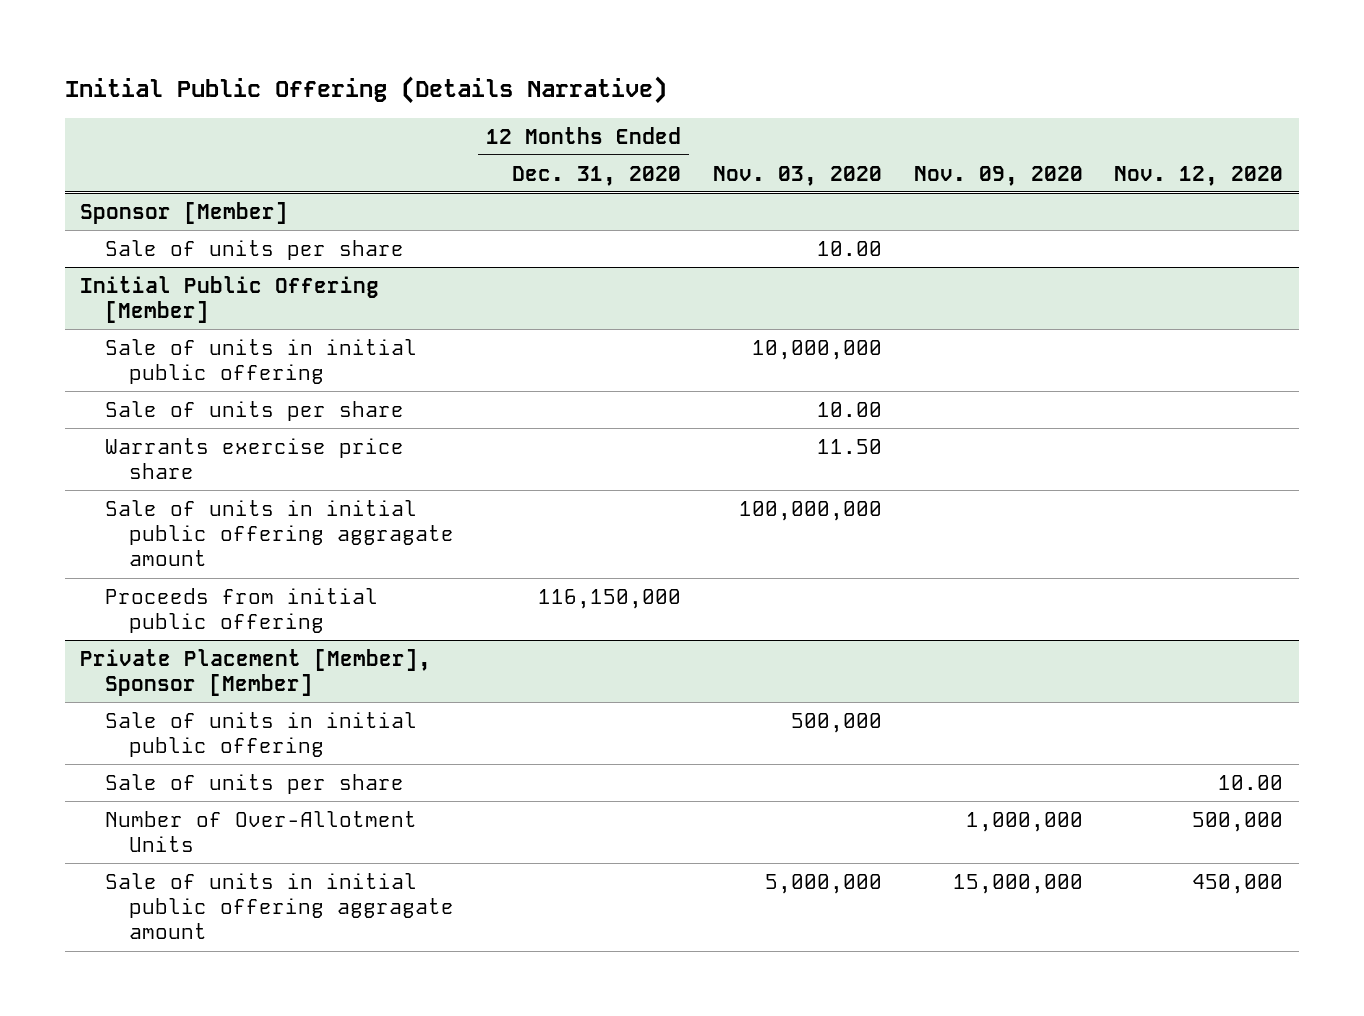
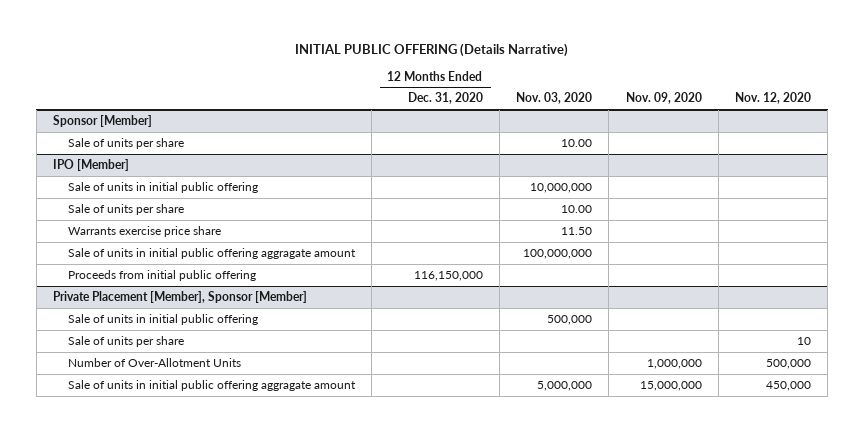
[64,75,667,104] Initial Public Offering (Details Narrative) -> [294,42,568,57] INITIAL PUBLIC OFFERING (Details Narrative)
[80,275,380,324] Initial Public Offering [Member] -> [52,159,129,172] IPO [Member]
[1218,774,1284,790] 10.00 -> [796,337,811,346] 10

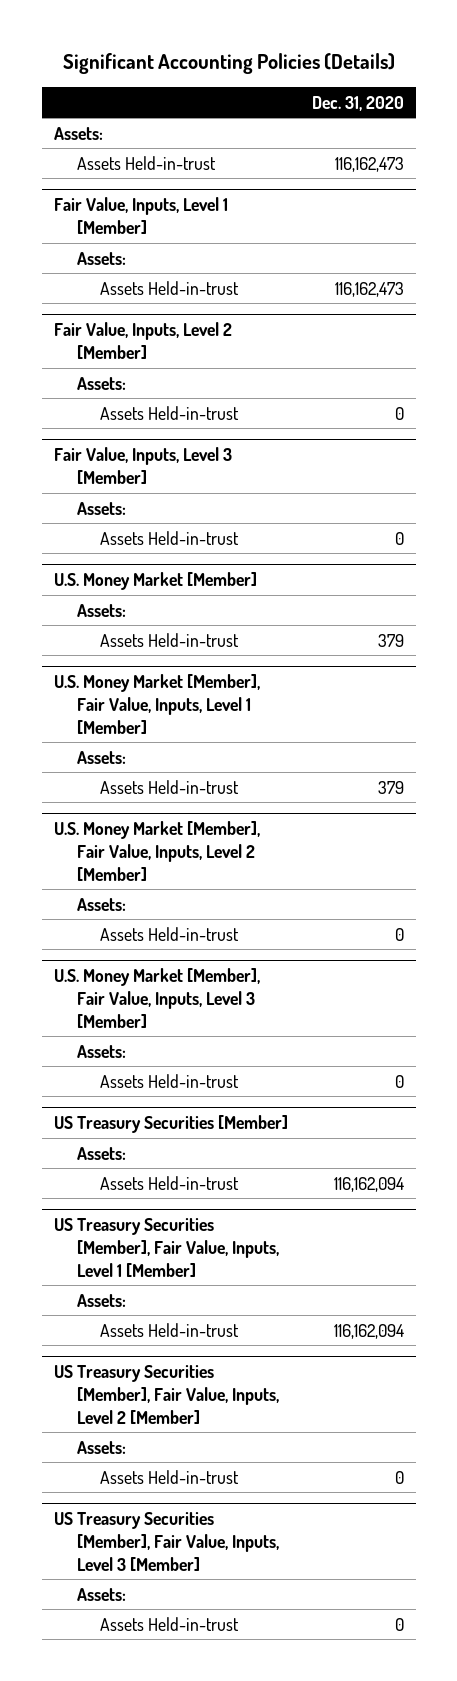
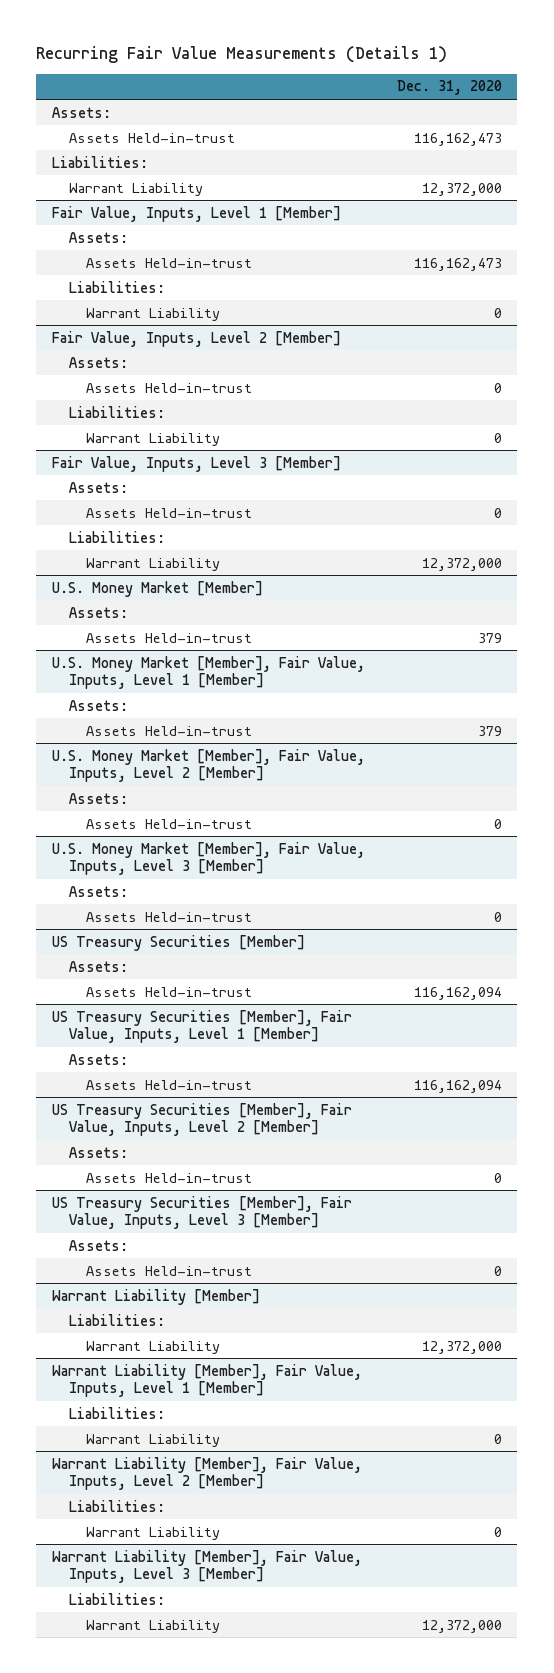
[62,53,395,75] Significant Accounting Policies (Details) -> [36,46,448,64] Recurring Fair Value Measurements (Details 1)
none -> [52,155,149,168] Liabilities:
none -> [69,182,204,196] Warrant Liability
none -> [69,280,166,293] Liabilities:
none -> [86,307,221,321] Warrant Liability
none -> [69,405,166,418] Liabilities:
none -> [86,432,221,446] Warrant Liability
none -> [69,530,166,543] Liabilities:
none -> [86,557,221,571] Warrant Liability
none -> [52,1288,261,1305] Warrant Liability [Member]
none -> [69,1313,166,1326] Liabilities:
none -> [86,1340,221,1354] Warrant Liability
none -> [52,1363,363,1398] Warrant Liability [Member], Fair Value, Inputs, Level 1 [Member]
none -> [69,1406,166,1419] Liabilities:
none -> [86,1433,221,1447] Warrant Liability
none -> [52,1456,363,1491] Warrant Liability [Member], Fair Value, Inputs, Level 2 [Member]
none -> [69,1499,166,1512] Liabilities:
none -> [86,1526,221,1540] Warrant Liability
none -> [52,1549,363,1584] Warrant Liability [Member], Fair Value, Inputs, Level 3 [Member]
none -> [69,1592,166,1605] Liabilities:
none -> [86,1619,221,1633] Warrant Liability

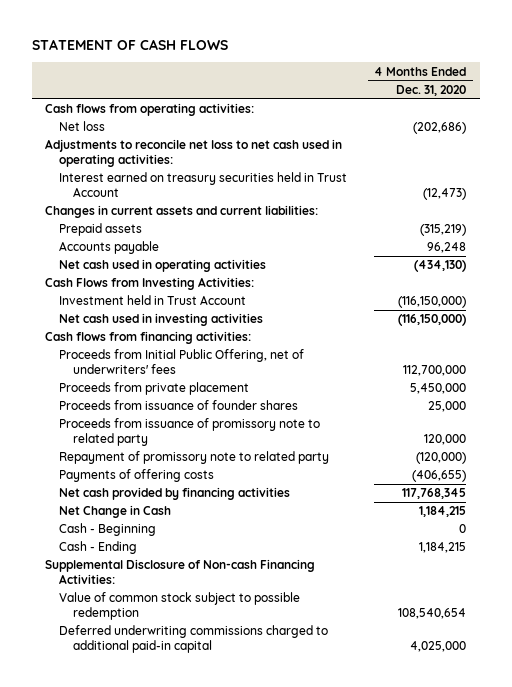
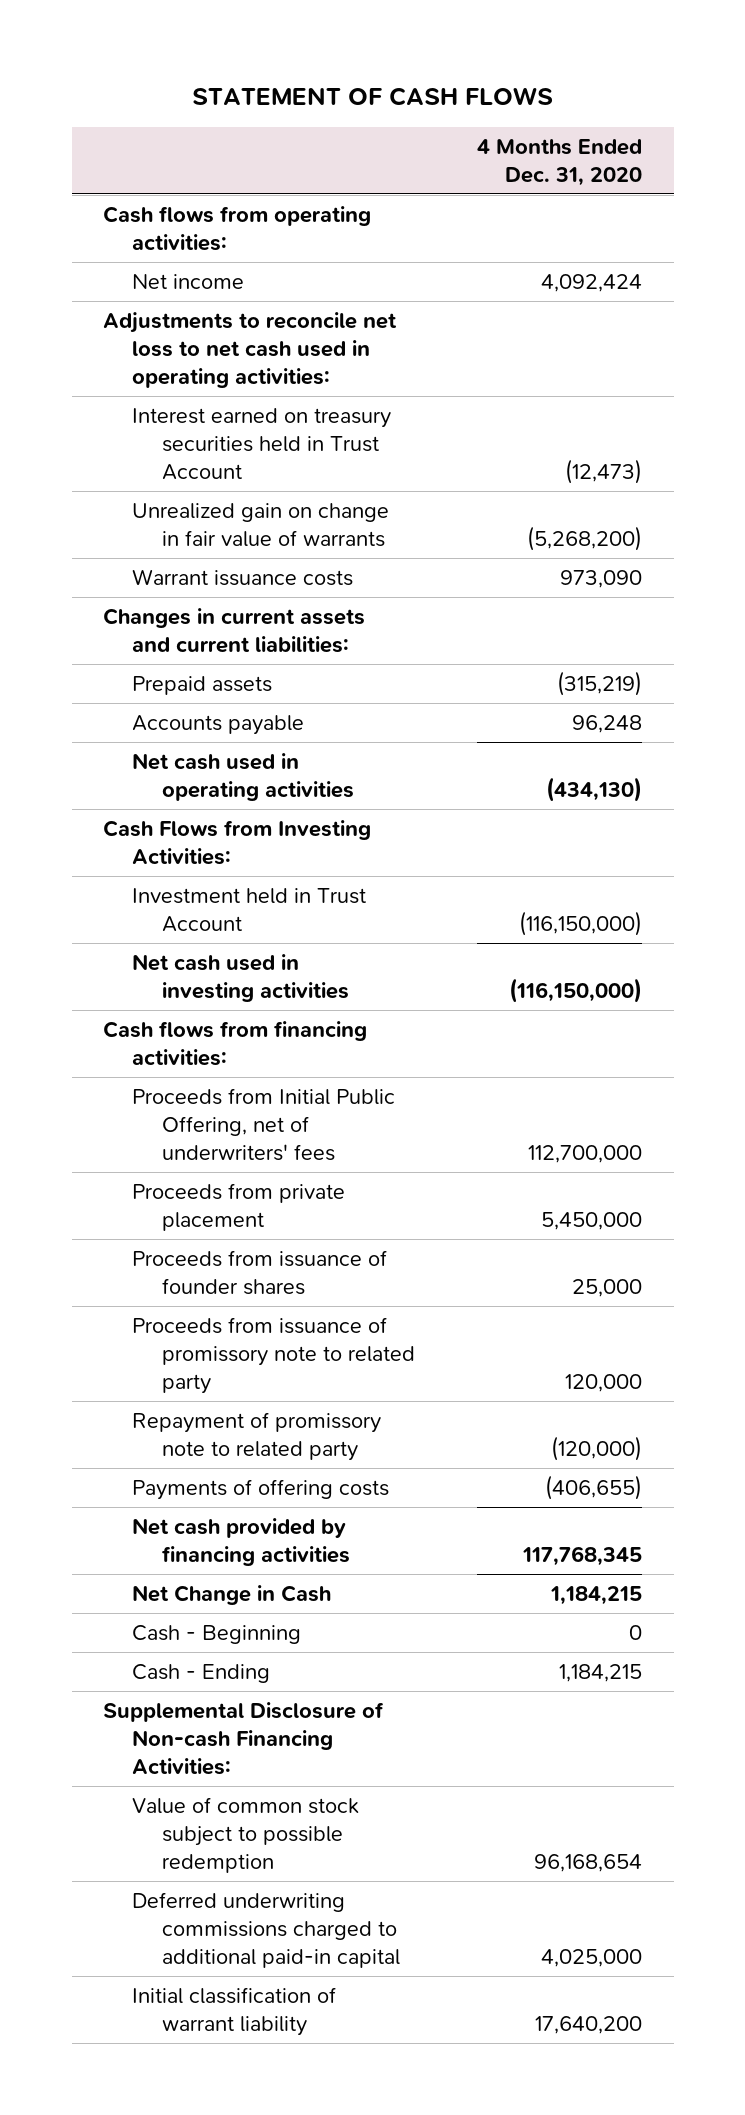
[59,121,106,132] Net loss -> [132,273,245,289] Net income
[413,122,467,135] (202,686) -> [541,273,643,292] 4,092,424
none -> [132,502,390,547] Unrealized gain on change in fair value of warrants
none -> [132,568,354,586] Warrant issuance costs
[398,608,467,620] 108,540,654 -> [534,1853,643,1872] 96,168,654
none -> [132,1986,337,2036] Initial classification of warrant liability

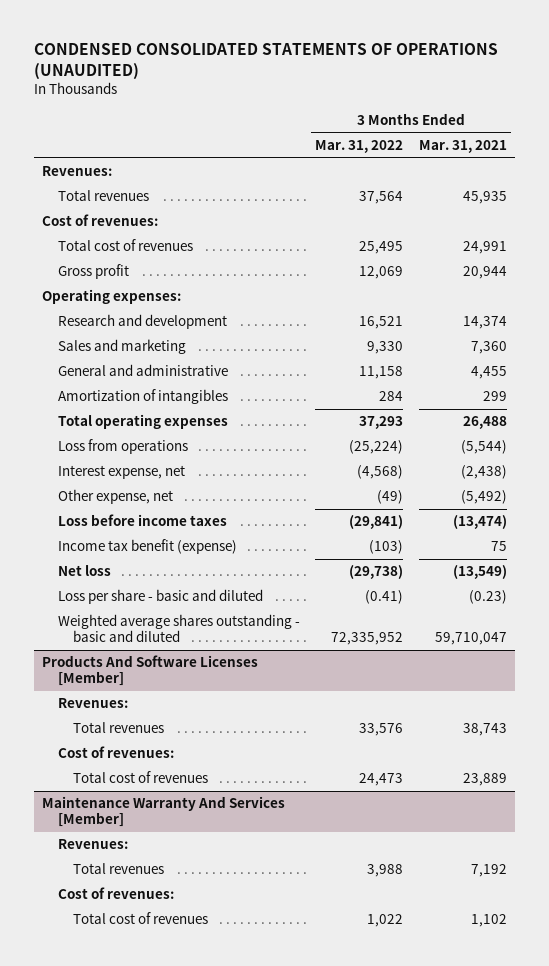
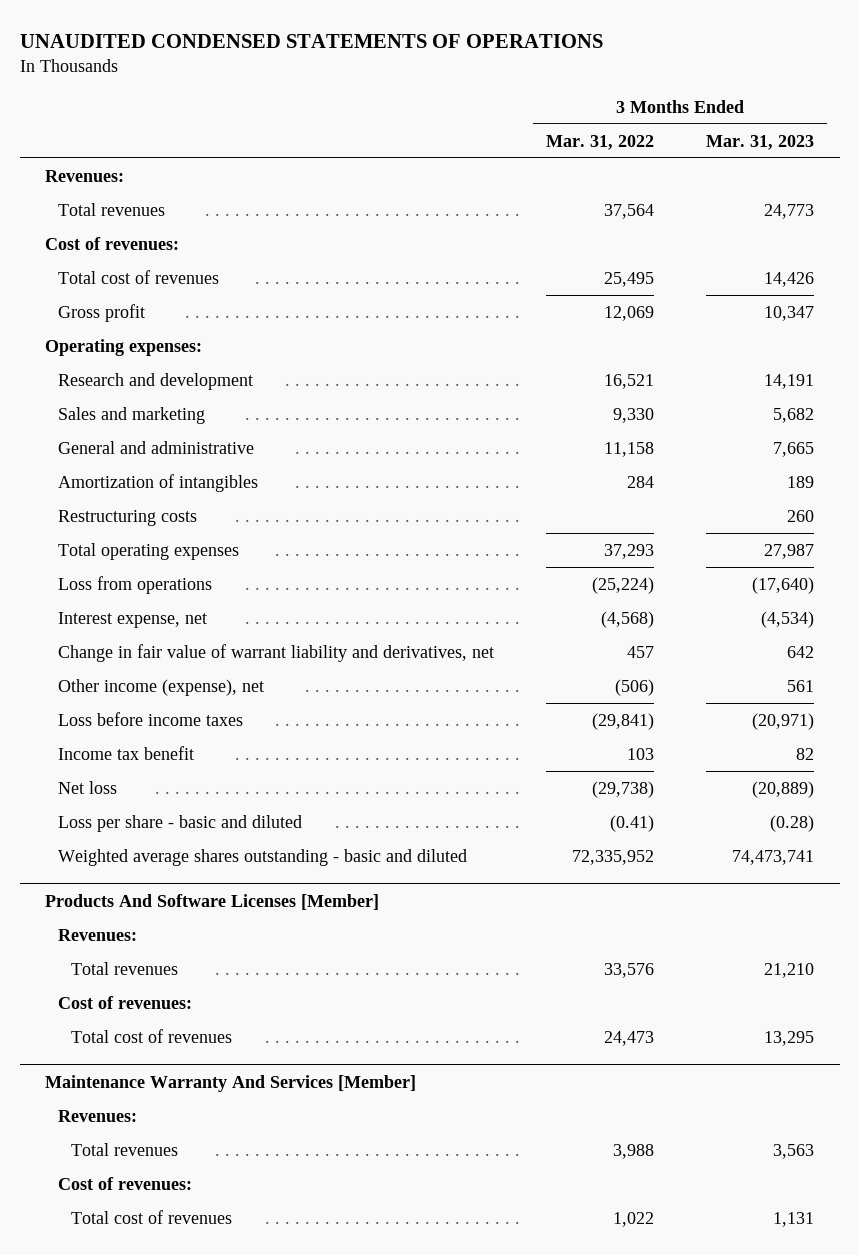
[34,43,499,81] CONDENSED CONSOLIDATED STATEMENTS OF OPERATIONS (UNAUDITED) -> [19,33,603,48] UNAUDITED CONDENSED STATEMENTS OF OPERATIONS
[418,140,507,154] Mar. 31, 2021 -> none
none -> [705,134,814,150] Mar. 31, 2023
none -> [58,509,198,526] Restructuring costs
none -> [58,643,495,662] Change in fair value of warrant liability and derivatives, net
[57,489,173,505] Other expense, net -> [58,678,265,696] Other income (expense), net
[377,490,404,505] (49) -> [615,678,655,696] (506)
[57,539,237,555] Income tax benefit (expense) -> [58,745,195,760] Income tax benefit
[369,540,404,555] (103) -> [627,747,655,760] 103

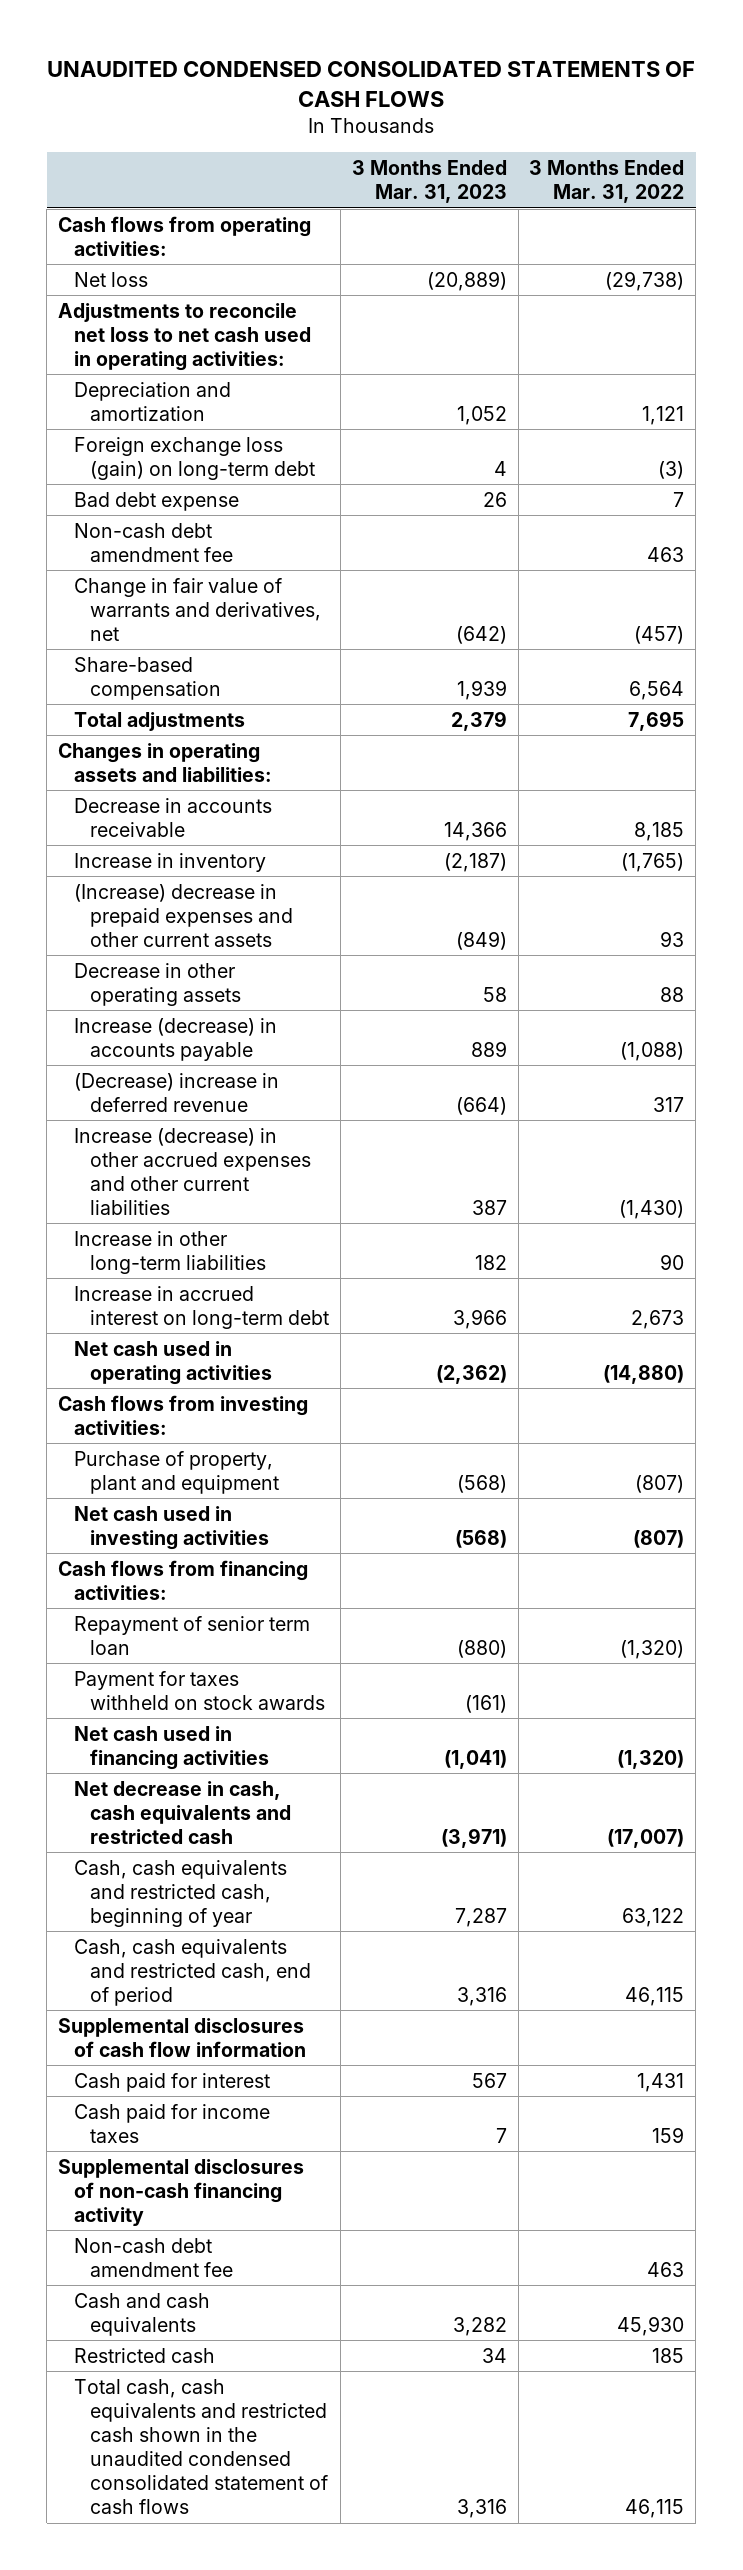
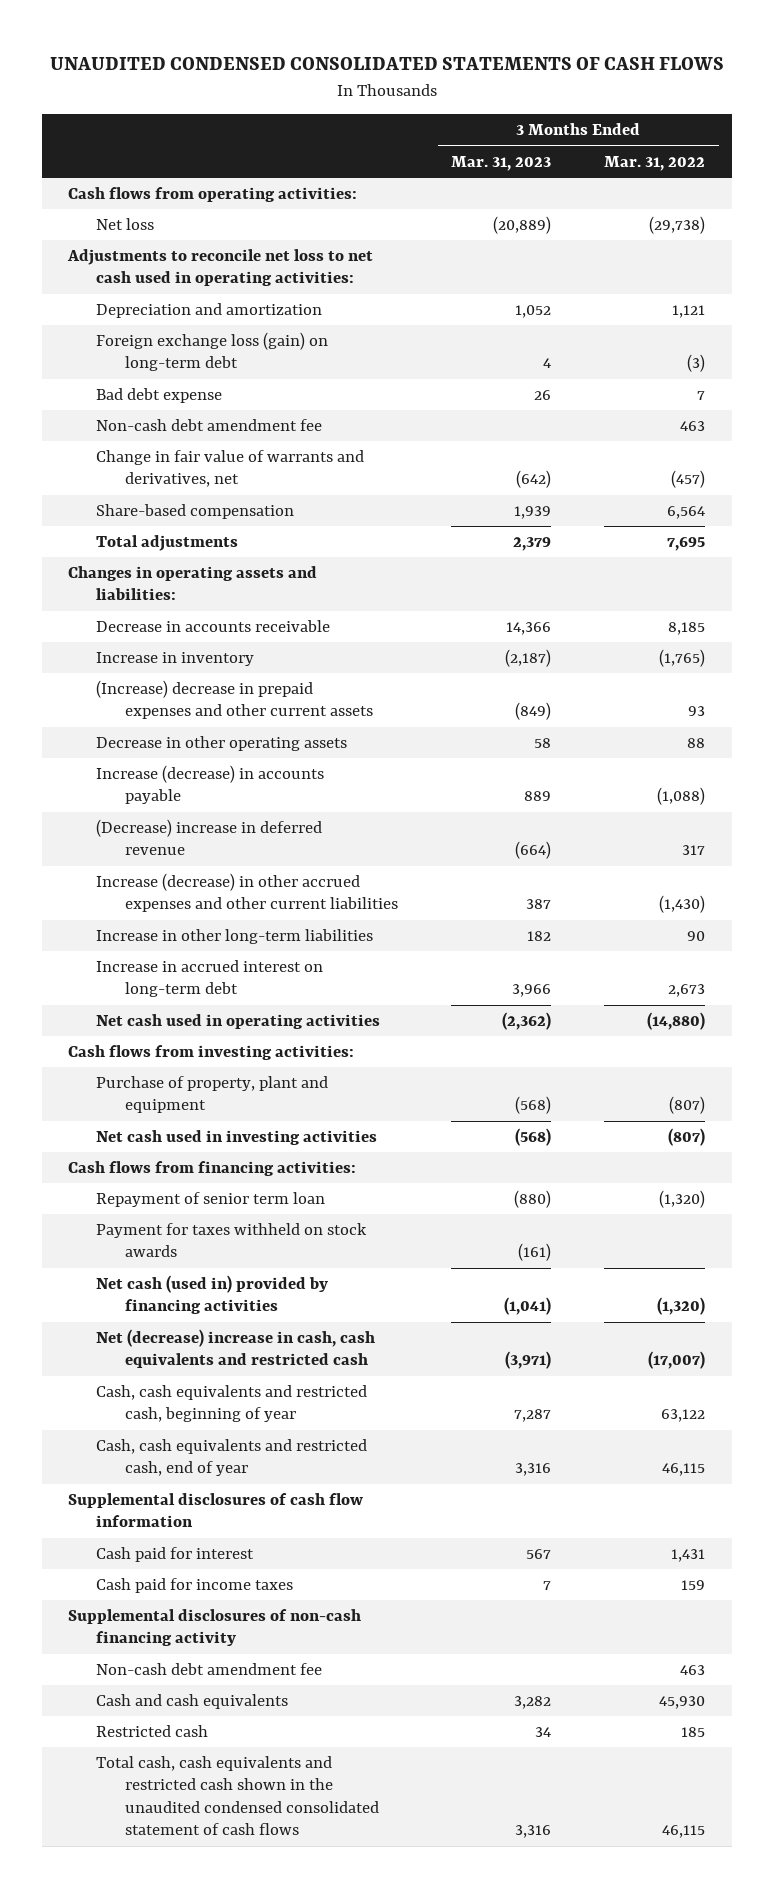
[74,1725,270,1770] Net cash used in financing activities -> [96,1275,329,1315] Net cash (used in) provided by financing activities
[74,1780,292,1844] Net decrease in cash, cash equivalents and restricted cash -> [96,1329,376,1369] Net (decrease) increase in cash, cash equivalents and restricted cash
[74,1938,312,2006] Cash, cash equivalents and restricted cash, end of period -> [96,1439,368,1477] Cash, cash equivalents and restricted cash, end of year

